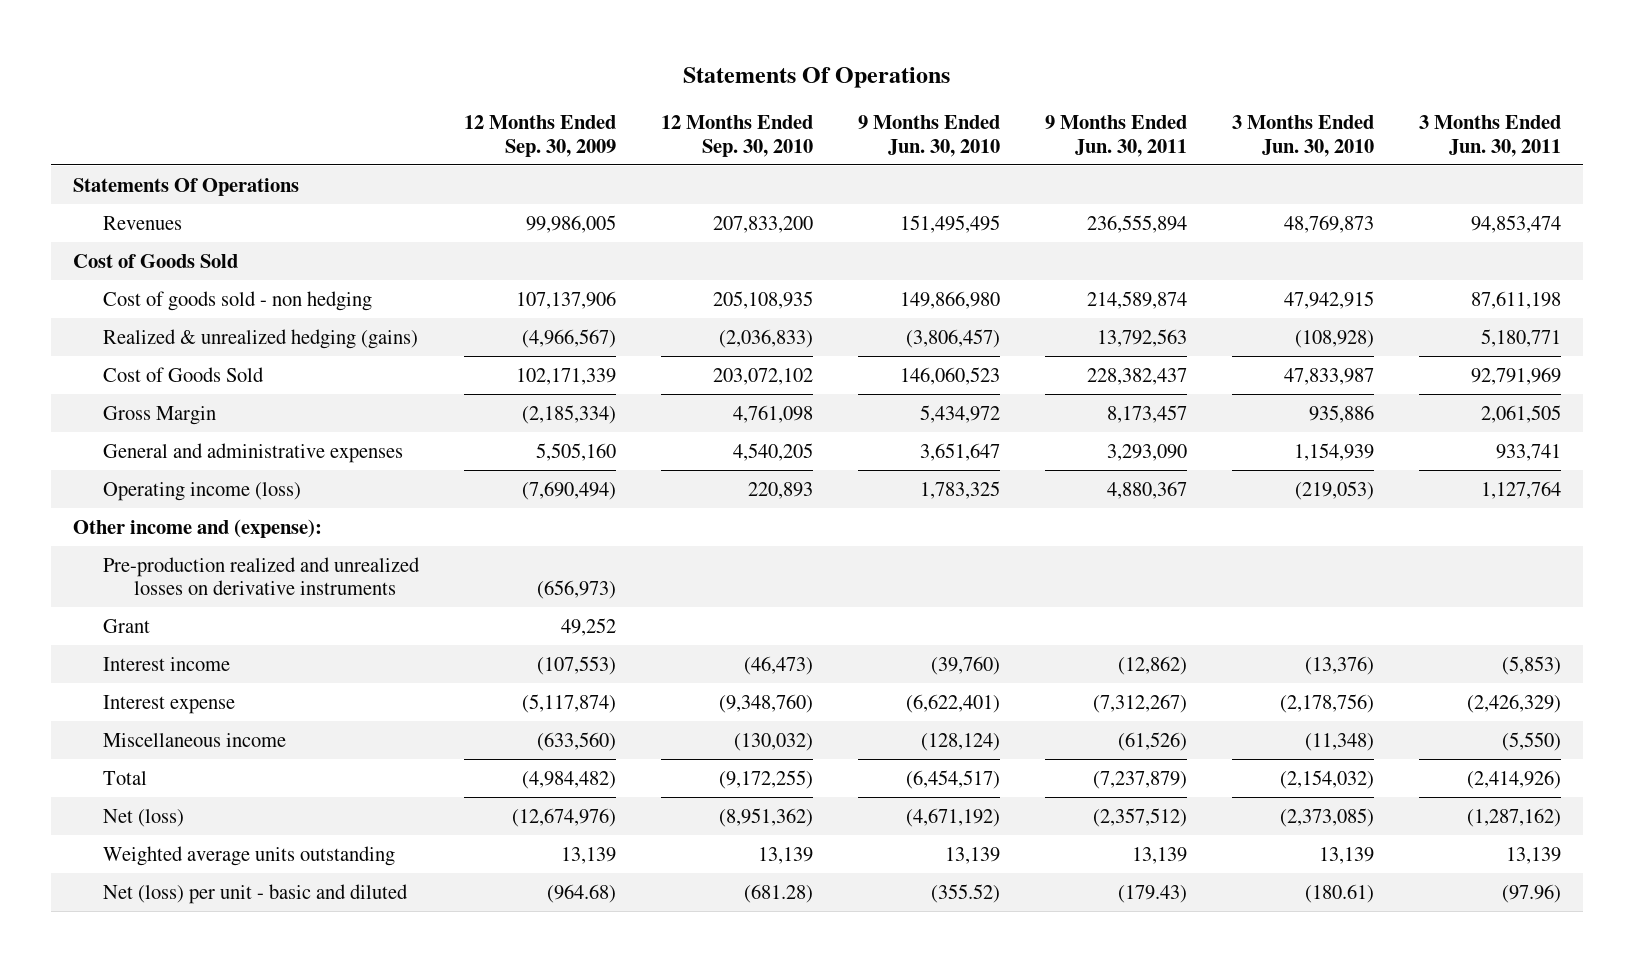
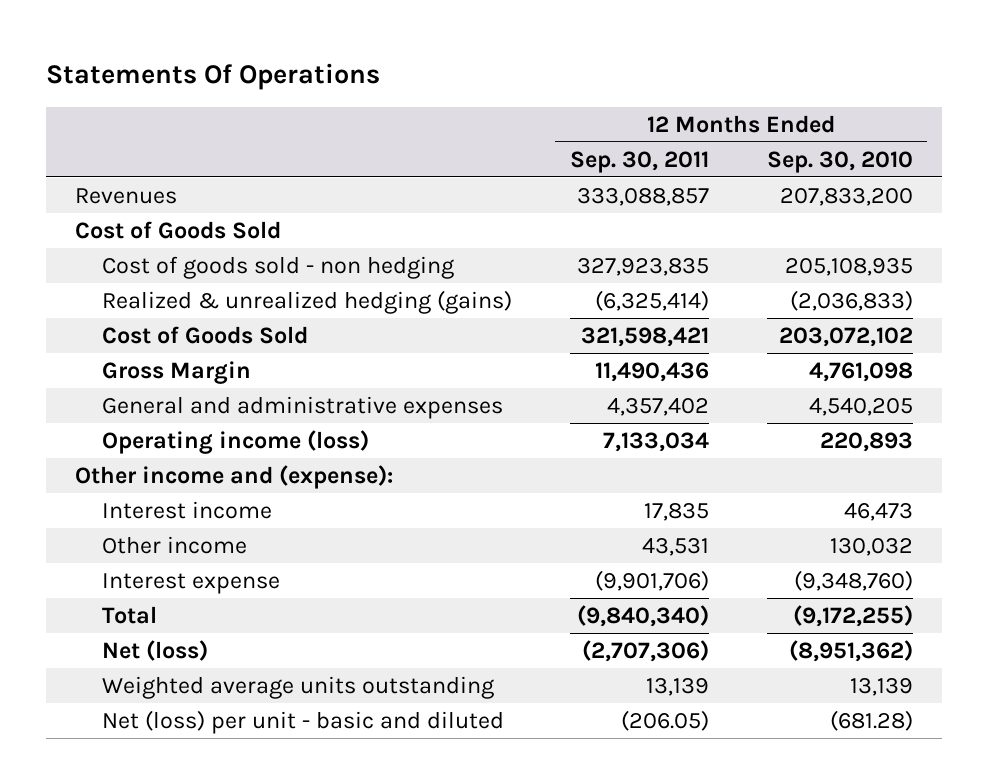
[464,114,617,157] 12 Months Ended Sep. 30, 2009 -> none
[858,114,1001,157] 9 Months Ended Jun. 30, 2010 -> none
[1044,114,1187,157] 9 Months Ended Jun. 30, 2011 -> none
[1231,114,1374,157] 3 Months Ended Jun. 30, 2010 -> none
[1418,114,1561,157] 3 Months Ended Jun. 30, 2011 -> none
none -> [569,150,709,173] Sep. 30, 2011
[72,177,299,196] Statements Of Operations -> none
[103,556,421,596] Pre-production realized and unrealized losses on derivative instruments -> none
[103,618,151,633] Grant -> none
[744,655,814,675] (46,473) -> [843,502,913,521] 46,473
none -> [101,535,247,554] Other income
[103,732,287,747] Miscellaneous income -> none

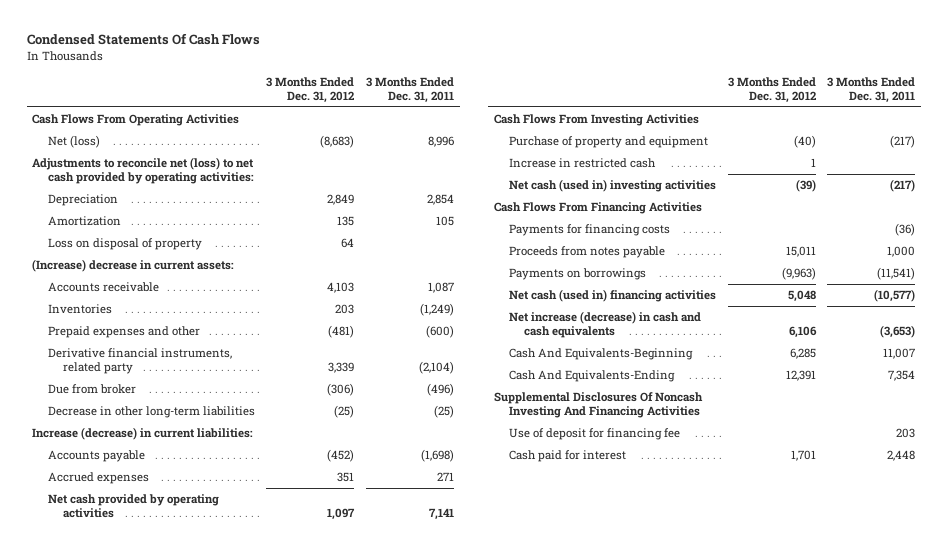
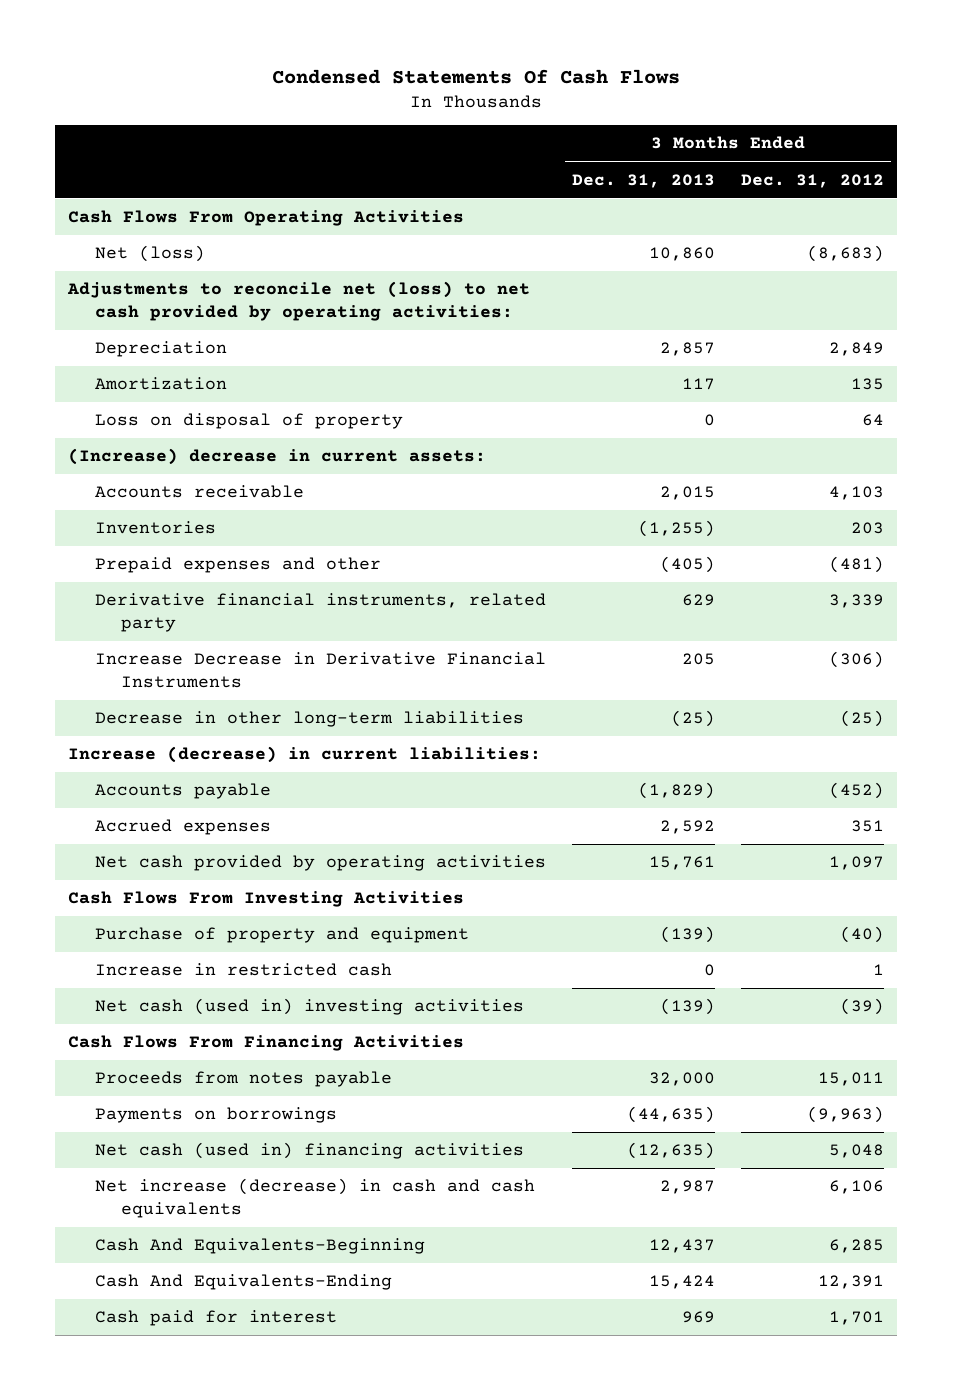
[365,77,454,103] 3 Months Ended Dec. 31, 2011 -> none
none -> [571,173,715,188] Dec. 31, 2013
[47,384,136,395] Due from broker -> none
none -> [94,652,546,689] Increase Decrease in Derivative Financial Instruments
[509,224,671,237] Payments for financing costs -> none
[494,392,704,418] Supplemental Disclosures Of Noncash Investing And Financing Activities -> none
[509,428,681,441] Use of deposit for financing fee -> none

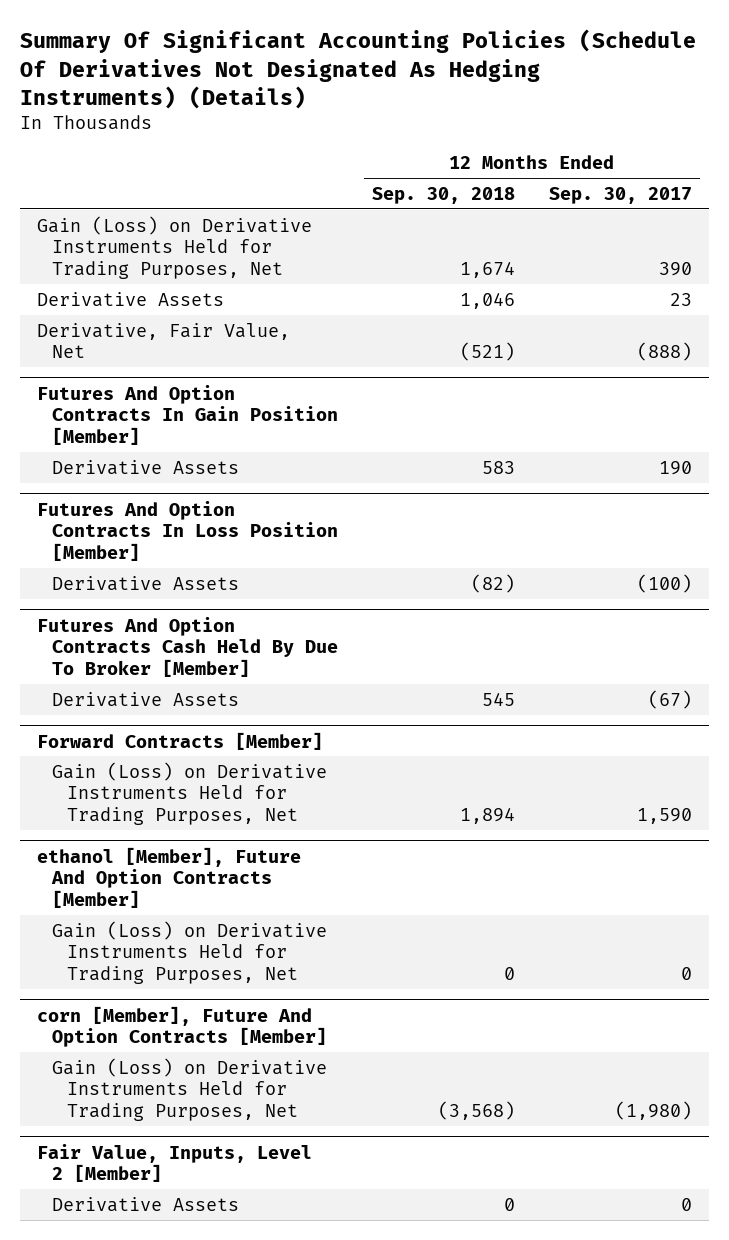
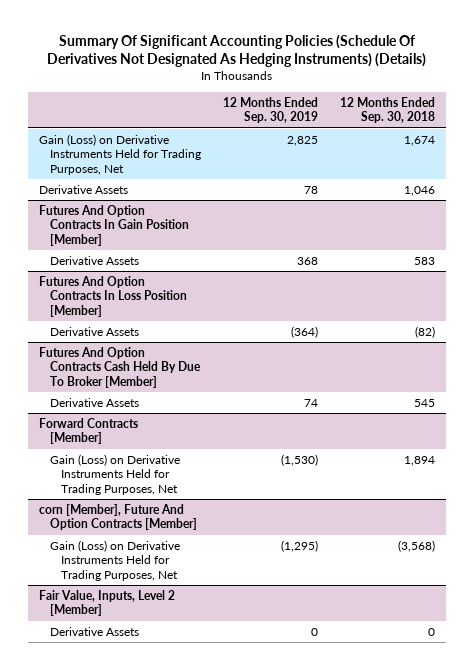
[548,186,692,204] Sep. 30, 2017 -> none
none -> [222,96,318,124] 12 Months Ended Sep. 30, 2019
[37,322,291,359] Derivative, Fair Value, Net -> none
[37,846,302,909] ethanol [Member], Future And Option Contracts [Member] -> none
[52,920,328,985] Gain (Loss) on Derivative Instruments Held for Trading Purposes, Net -> none

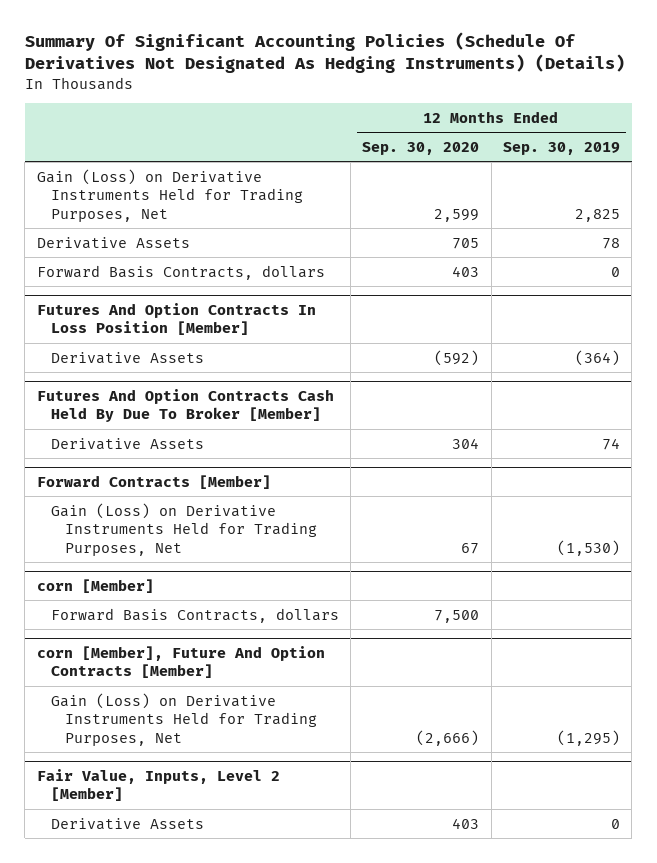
[339,96,435,124] 12 Months Ended Sep. 30, 2018 -> none
none -> [362,141,480,155] Sep. 30, 2020
[38,204,189,246] Futures And Option Contracts In Gain Position [Member] -> none
[49,255,139,265] Derivative Assets -> none
none -> [36,264,325,280] Forward Basis Contracts, dollars
none -> [36,578,154,593] corn [Member]
none -> [50,607,339,623] Forward Basis Contracts, dollars

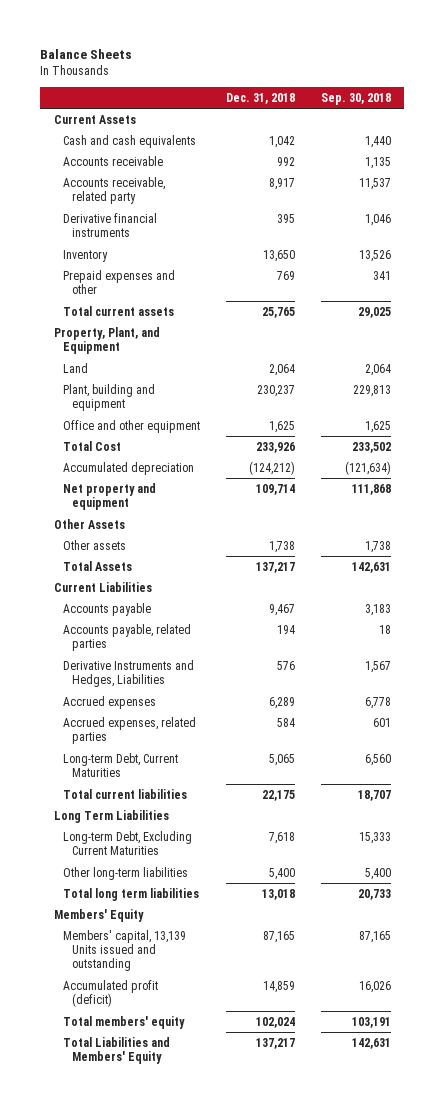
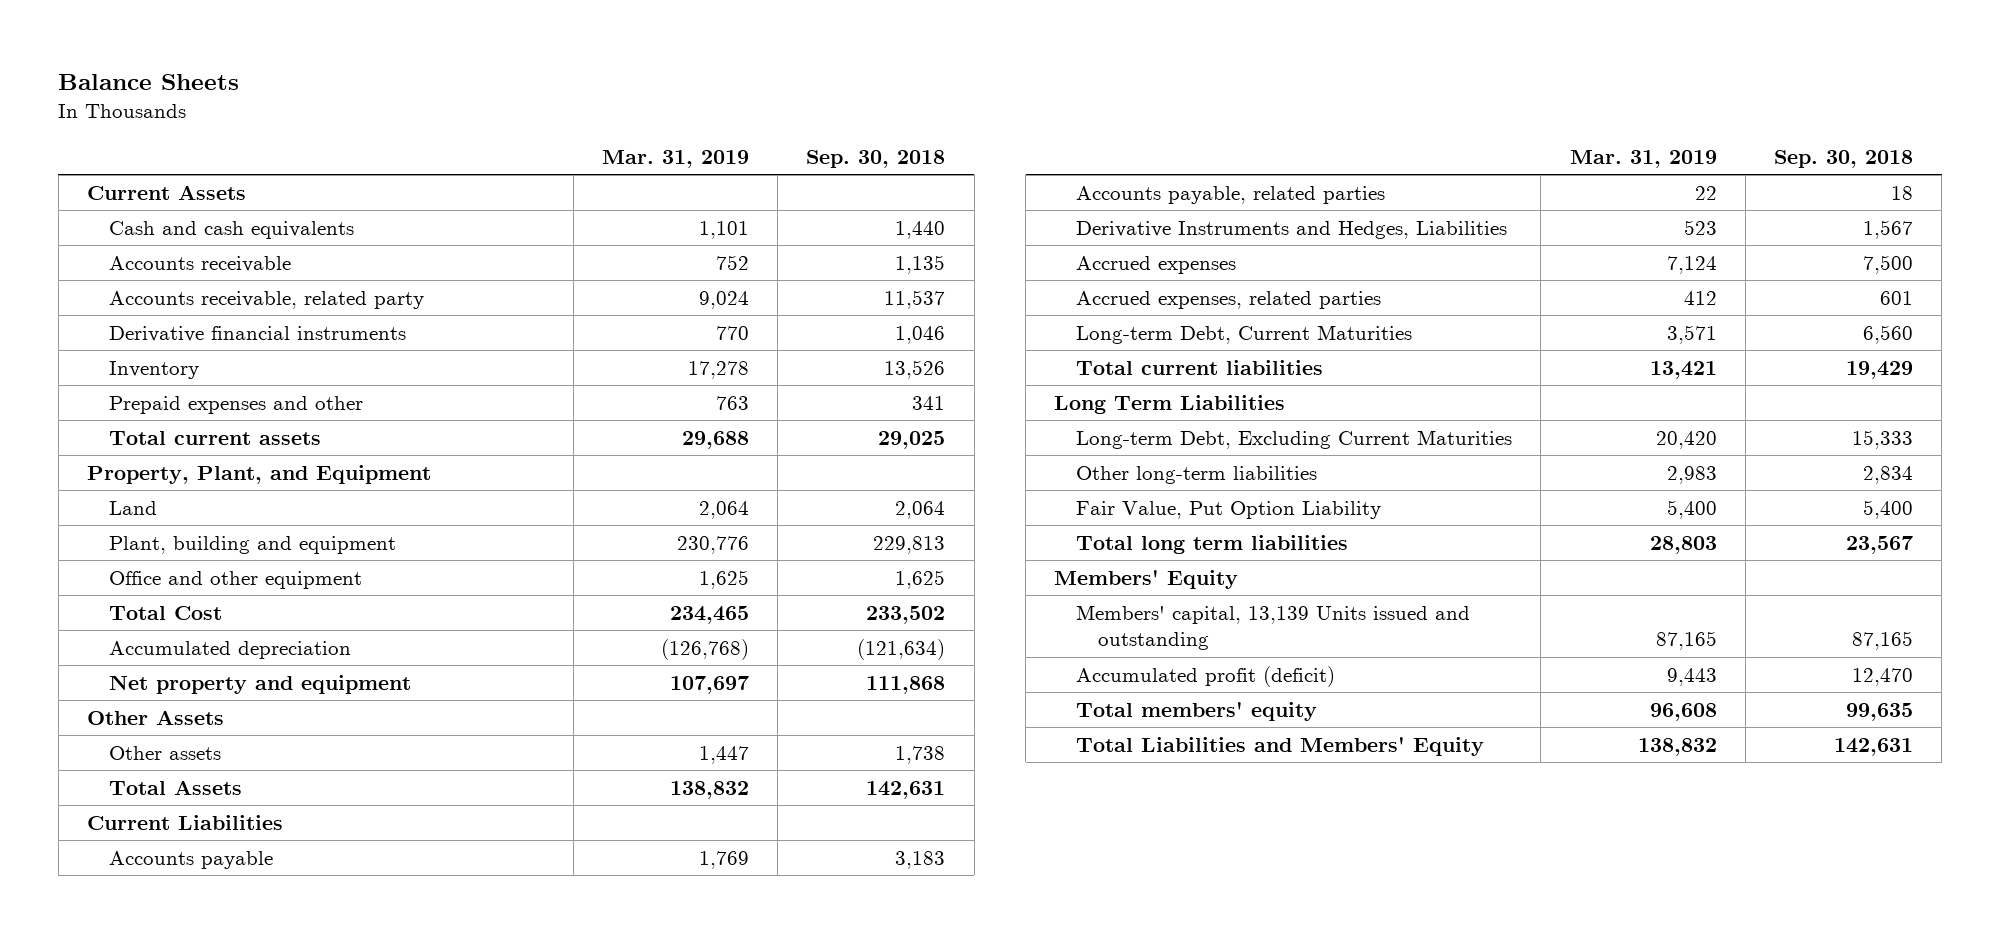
[225,92,295,104] Dec. 31, 2018 -> none
none -> [602,149,750,168] Mar. 31, 2019
[365,696,392,709] 6,778 -> [1862,254,1913,274] 7,500
[358,789,392,801] 18,707 -> [1845,360,1913,379] 19,429
[365,867,392,880] 5,400 -> [1862,465,1913,484] 2,834
none -> [1076,500,1382,519] Fair Value, Put Option Liability
[358,888,392,900] 20,733 -> [1845,535,1913,554] 23,567
[359,980,392,993] 16,026 -> [1851,667,1913,686] 12,470
[352,1016,392,1028] 103,191 -> [1845,702,1913,721] 99,635

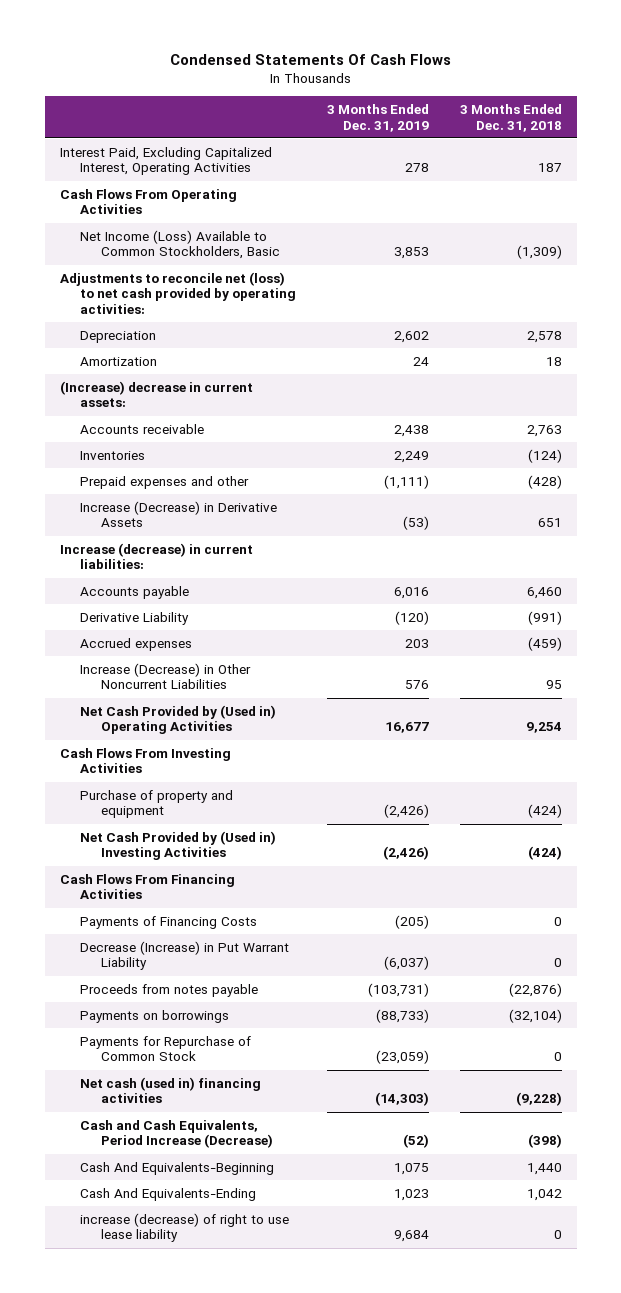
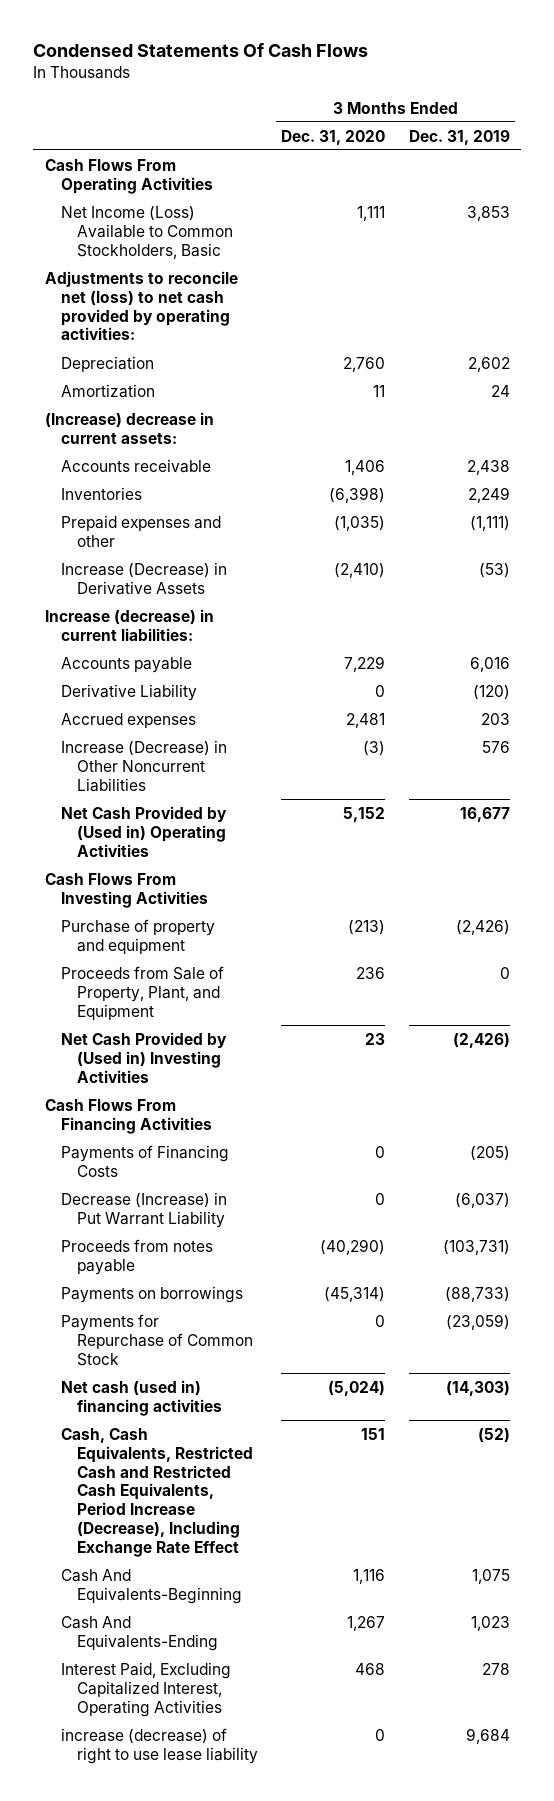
[459,104,562,132] 3 Months Ended Dec. 31, 2018 -> none
none -> [281,129,386,145] Dec. 31, 2020
none -> [61,965,225,1020] Proceeds from Sale of Property, Plant, and Equipment
[80,1119,273,1149] Cash and Cash Equivalents, Period Increase (Decrease) -> [61,1427,254,1558] Cash, Cash Equivalents, Restricted Cash and Restricted Cash Equivalents, Period Increase (Decrease), Including Exchange Rate Effect
[59,146,272,176] Interest Paid, Excluding Capitalized Interest, Operating Activities -> [61,1661,232,1717] Interest Paid, Excluding Capitalized Interest, Operating Activities

